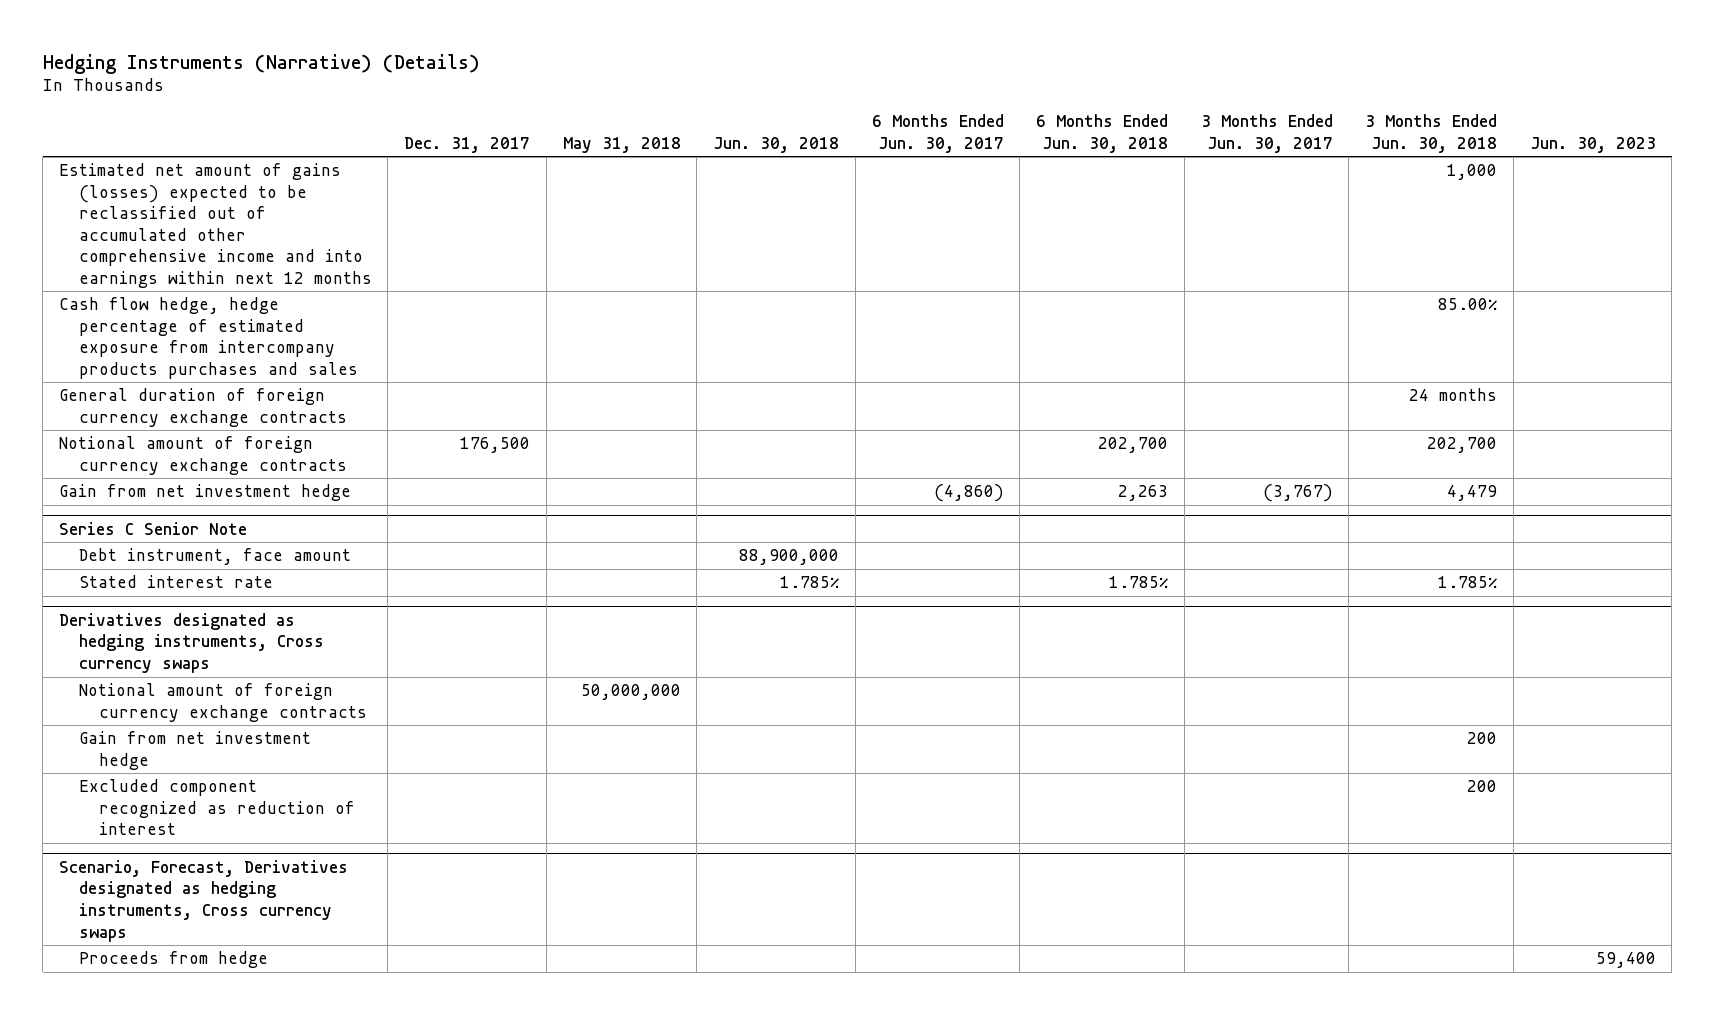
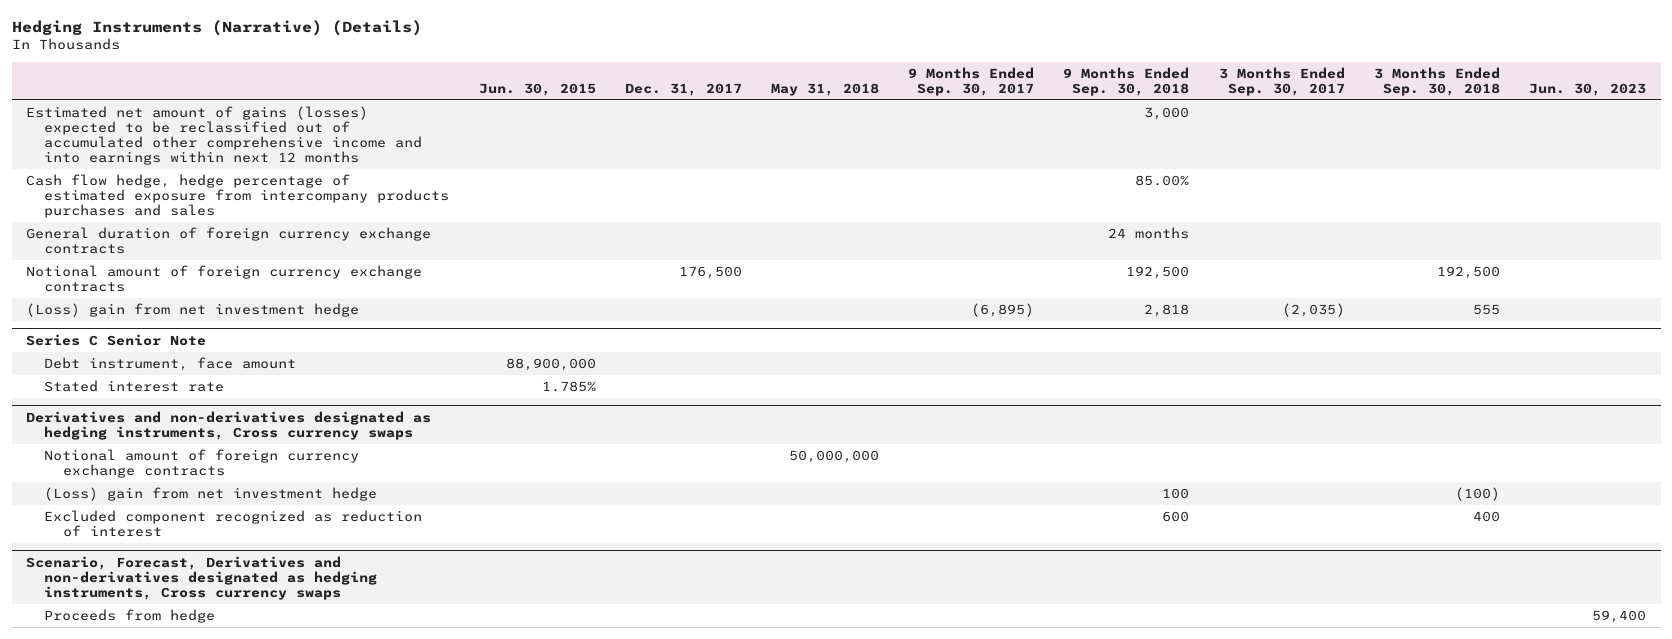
[713,136,840,153] Jun. 30, 2018 -> none
[871,114,1004,153] 6 Months Ended Jun. 30, 2017 -> none
[1036,114,1169,153] 6 Months Ended Jun. 30, 2018 -> none
[1200,114,1333,153] 3 Months Ended Jun. 30, 2017 -> none
[1365,114,1498,153] 3 Months Ended Jun. 30, 2018 -> none
none -> [478,82,596,96] Jun. 30, 2015
none -> [908,66,1035,96] 9 Months Ended Sep. 30, 2017
none -> [1063,66,1190,96] 9 Months Ended Sep. 30, 2018
none -> [1218,66,1345,96] 3 Months Ended Sep. 30, 2017
none -> [1373,66,1500,96] 3 Months Ended Sep. 30, 2018
[58,484,351,502] Gain from net investment hedge -> [26,303,360,318] (Loss) gain from net investment hedge
[58,612,324,674] Derivatives designated as hedging instruments, Cross currency swaps -> [26,410,432,440] Derivatives and non-derivatives designated as hedging instruments, Cross currency swaps
[78,731,311,770] Gain from net investment hedge -> [44,487,378,502] (Loss) gain from net investment hedge
[58,859,348,942] Scenario, Forecast, Derivatives designated as hedging instruments, Cross currency swaps -> [26,555,378,600] Scenario, Forecast, Derivatives and non-derivatives designated as hedging instruments, Cross currency swaps

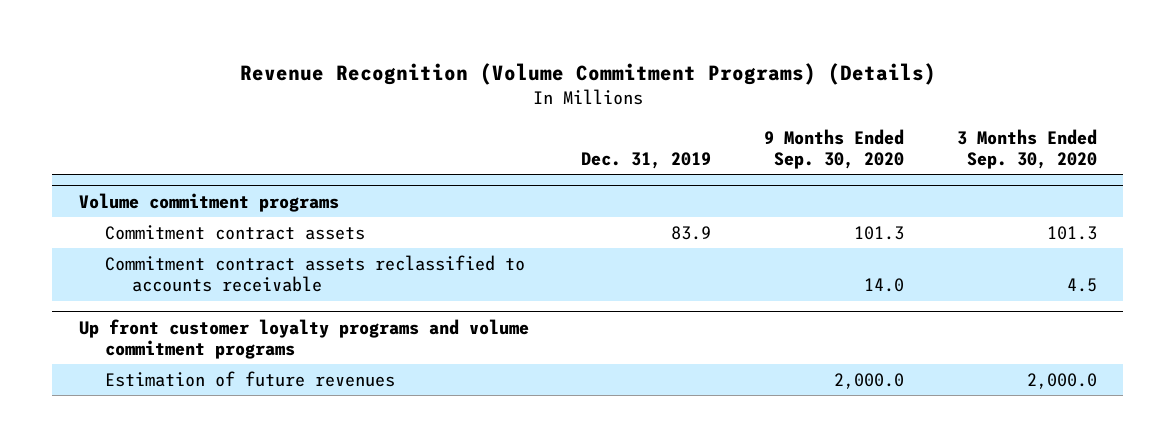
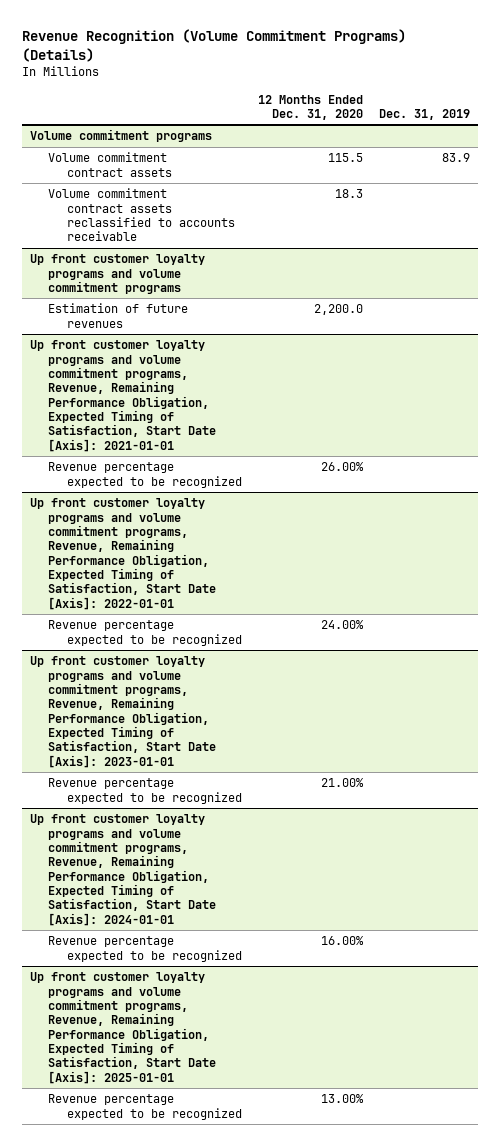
[764,128,905,170] 9 Months Ended Sep. 30, 2020 -> none
[956,128,1097,170] 3 Months Ended Sep. 30, 2020 -> none
none -> [258,94,364,120] 12 Months Ended Dec. 31, 2020
[105,224,366,240] Commitment contract assets -> [48,152,173,177] Volume commitment contract assets
[105,254,526,293] Commitment contract assets reclassified to accounts receivable -> [48,188,236,242] Volume commitment contract assets reclassified to accounts receivable
none -> [29,340,217,452] Up front customer loyalty programs and volume commitment programs, Revenue, Remaining Performance Obligation, Expected Timing of Satisfaction, Start Date [Axis]: 2021-01-01
none -> [48,462,243,488] Revenue percentage expected to be recognized
none -> [29,498,217,610] Up front customer loyalty programs and volume commitment programs, Revenue, Remaining Performance Obligation, Expected Timing of Satisfaction, Start Date [Axis]: 2022-01-01
none -> [48,620,243,646] Revenue percentage expected to be recognized
none -> [29,656,217,768] Up front customer loyalty programs and volume commitment programs, Revenue, Remaining Performance Obligation, Expected Timing of Satisfaction, Start Date [Axis]: 2023-01-01
none -> [48,778,243,804] Revenue percentage expected to be recognized
none -> [29,814,217,926] Up front customer loyalty programs and volume commitment programs, Revenue, Remaining Performance Obligation, Expected Timing of Satisfaction, Start Date [Axis]: 2024-01-01
none -> [48,936,243,962] Revenue percentage expected to be recognized
none -> [29,972,217,1084] Up front customer loyalty programs and volume commitment programs, Revenue, Remaining Performance Obligation, Expected Timing of Satisfaction, Start Date [Axis]: 2025-01-01
none -> [48,1094,243,1120] Revenue percentage expected to be recognized

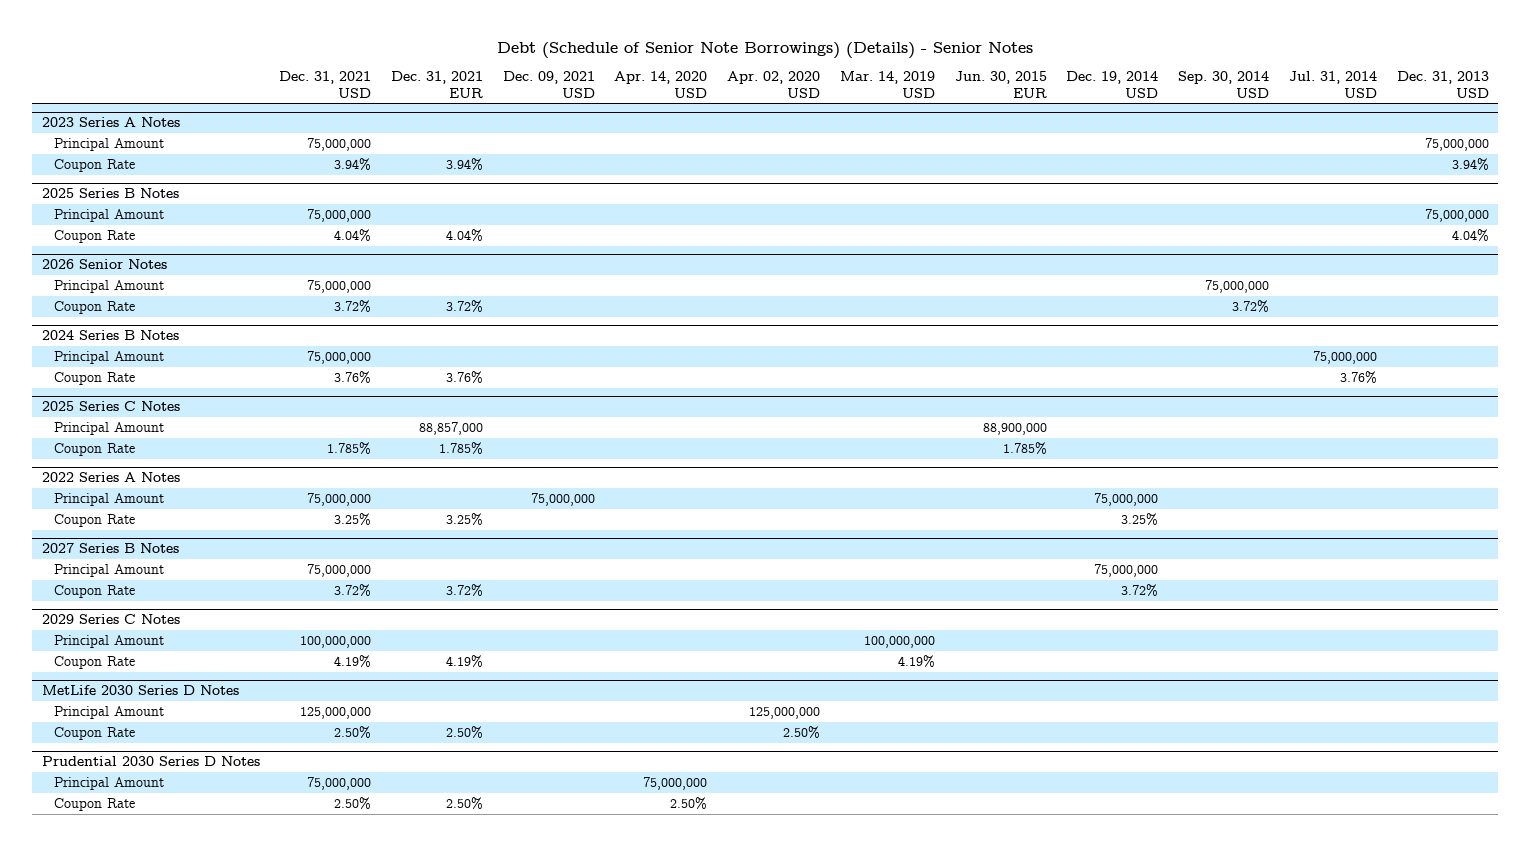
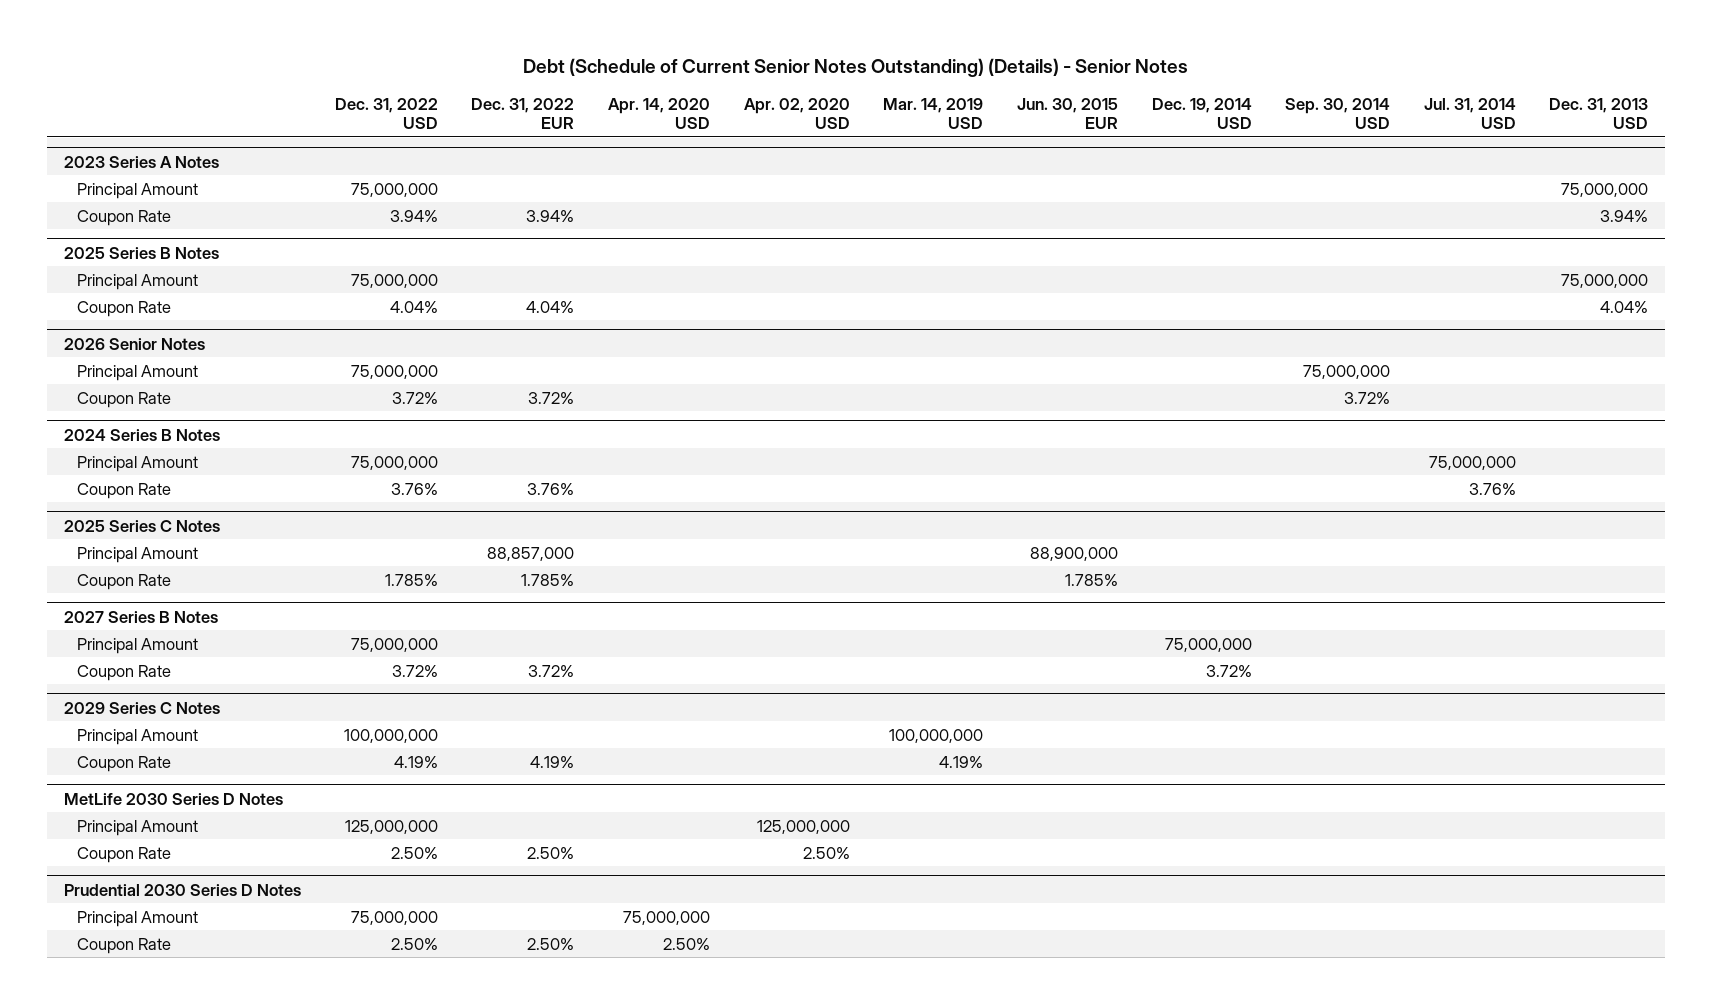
[497,41,1034,59] Debt (Schedule of Senior Note Borrowings) (Details) - Senior Notes -> [523,58,1189,78] Debt (Schedule of Current Senior Notes Outstanding) (Details) - Senior Notes
[279,71,372,98] Dec. 31, 2021 USD -> none
[390,71,483,98] Dec. 31, 2021 EUR -> none
[502,71,595,98] Dec. 09, 2021 USD -> none
none -> [334,97,438,130] Dec. 31, 2022 USD
none -> [471,97,575,130] Dec. 31, 2022 EUR
[41,472,180,483] 2022 Series A Notes -> none
[54,492,165,506] Principal Amount -> none
[54,513,136,527] Coupon Rate -> none

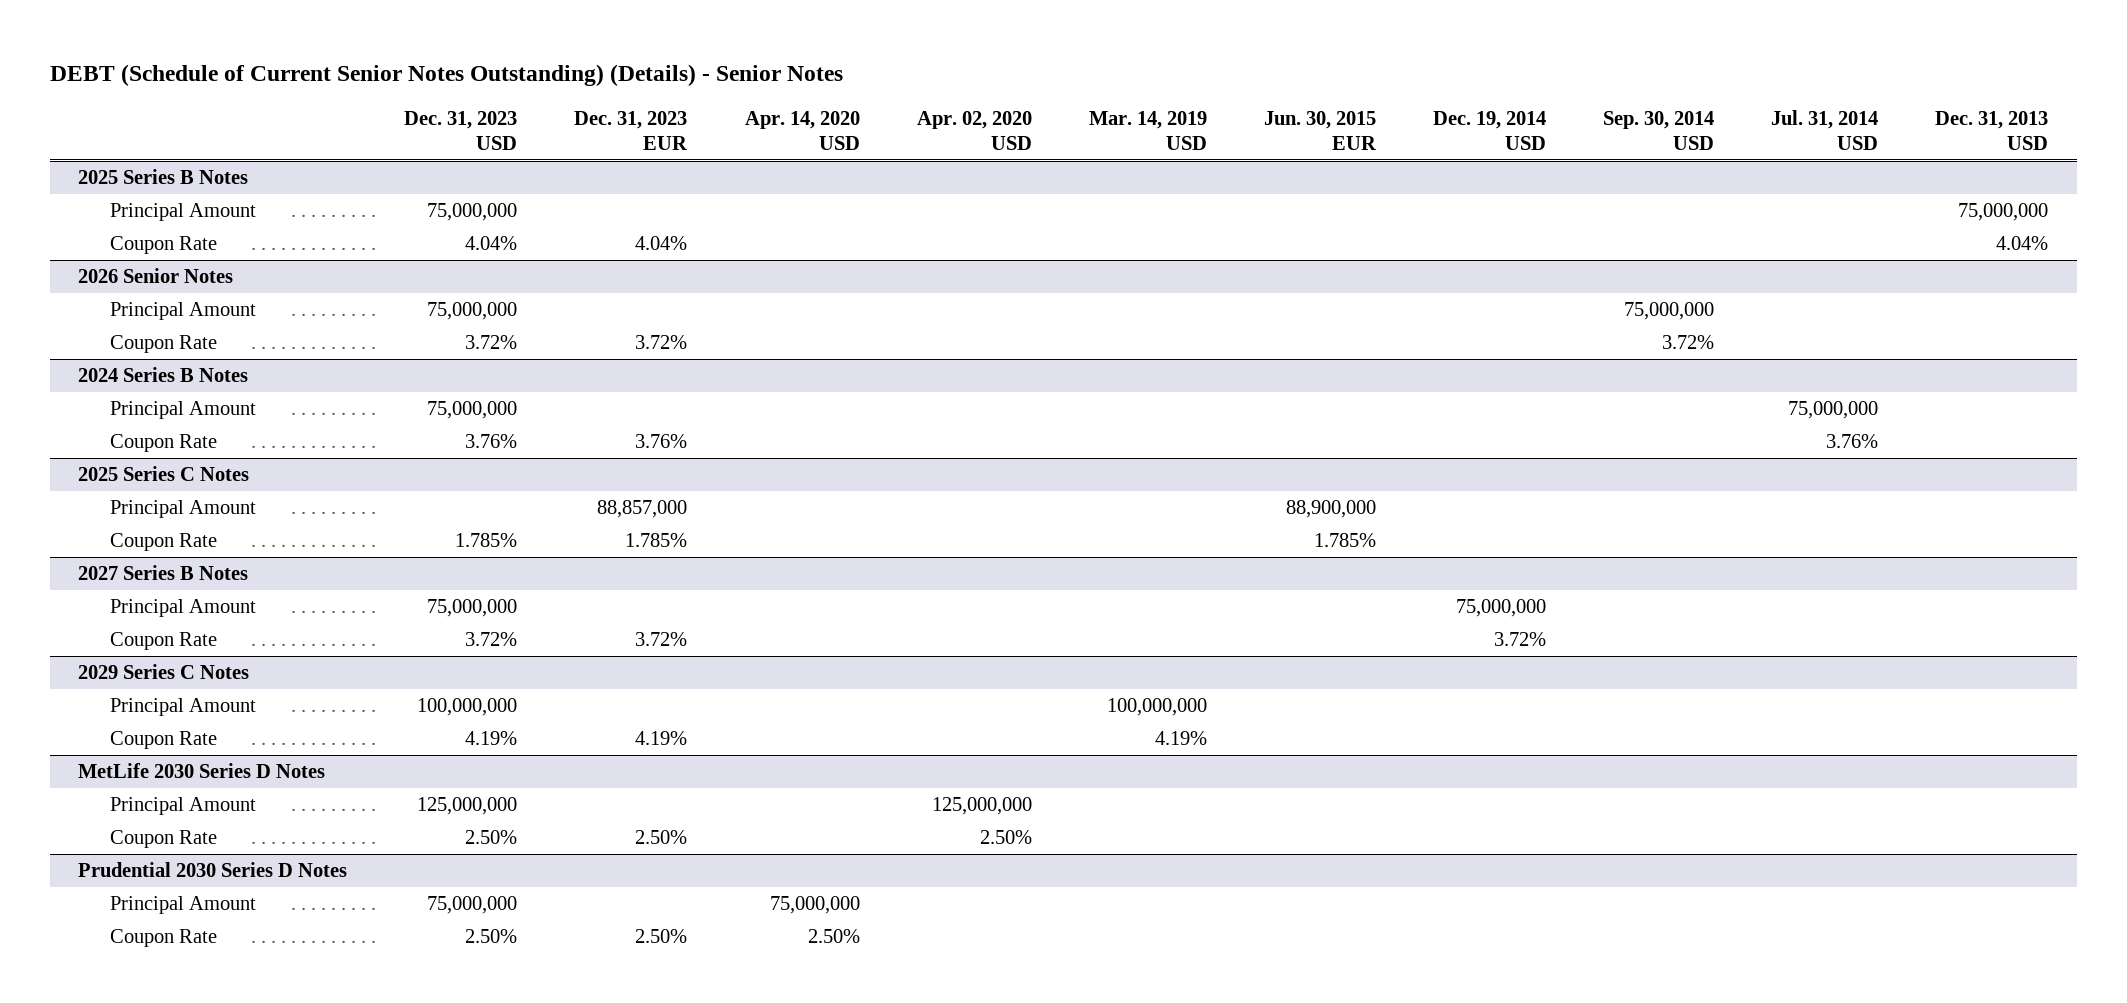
[523,58,1189,78] Debt (Schedule of Current Senior Notes Outstanding) (Details) - Senior Notes -> [49,64,843,87] DEBT (Schedule of Current Senior Notes Outstanding) (Details) - Senior Notes
[334,97,438,130] Dec. 31, 2022 USD -> none
[471,97,575,130] Dec. 31, 2022 EUR -> none
none -> [404,110,518,150] Dec. 31, 2023 USD
none -> [574,110,688,150] Dec. 31, 2023 EUR
[64,155,220,168] 2023 Series A Notes -> none
[77,182,199,199] Principal Amount -> none
[77,209,172,226] Coupon Rate -> none

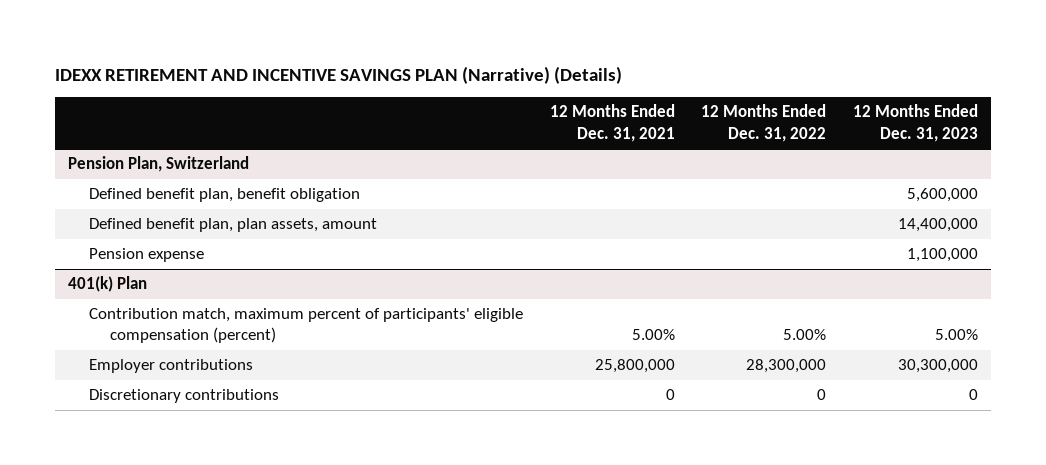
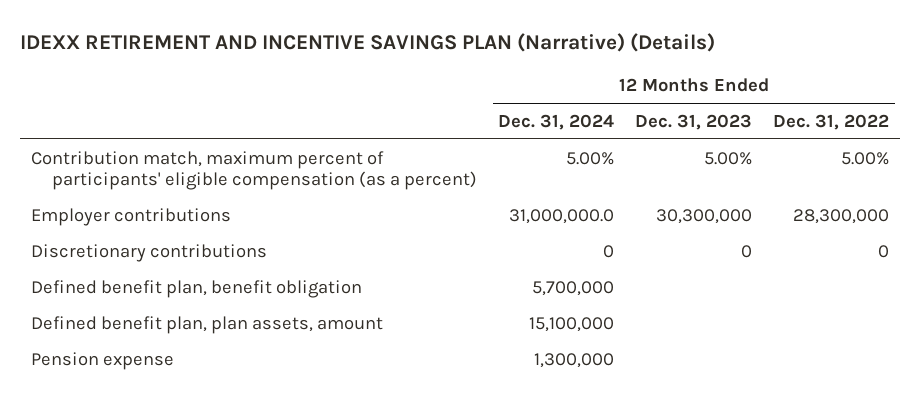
[549,104,675,142] 12 Months Ended Dec. 31, 2021 -> none
none -> [497,113,614,130] Dec. 31, 2024
[68,156,250,173] Pension Plan, Switzerland -> none
[89,188,361,203] Defined benefit plan, benefit obligation -> none
[89,218,378,233] Defined benefit plan, plan assets, amount -> none
[89,248,205,263] Pension expense -> none
[68,276,148,293] 401(k) Plan -> none
[89,308,524,344] Contribution match, maximum percent of participants' eligible compensation (percent) -> [30,150,477,191] Contribution match, maximum percent of participants' eligible compensation (as a percent)
none -> [30,279,362,298] Defined benefit plan, benefit obligation
none -> [30,315,383,334] Defined benefit plan, plan assets, amount
none -> [30,351,174,370] Pension expense

